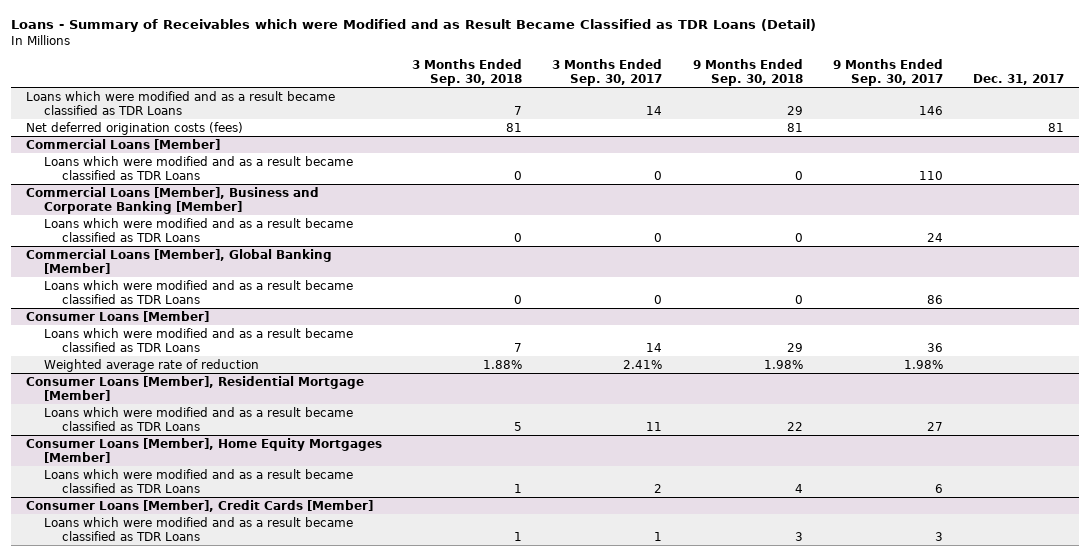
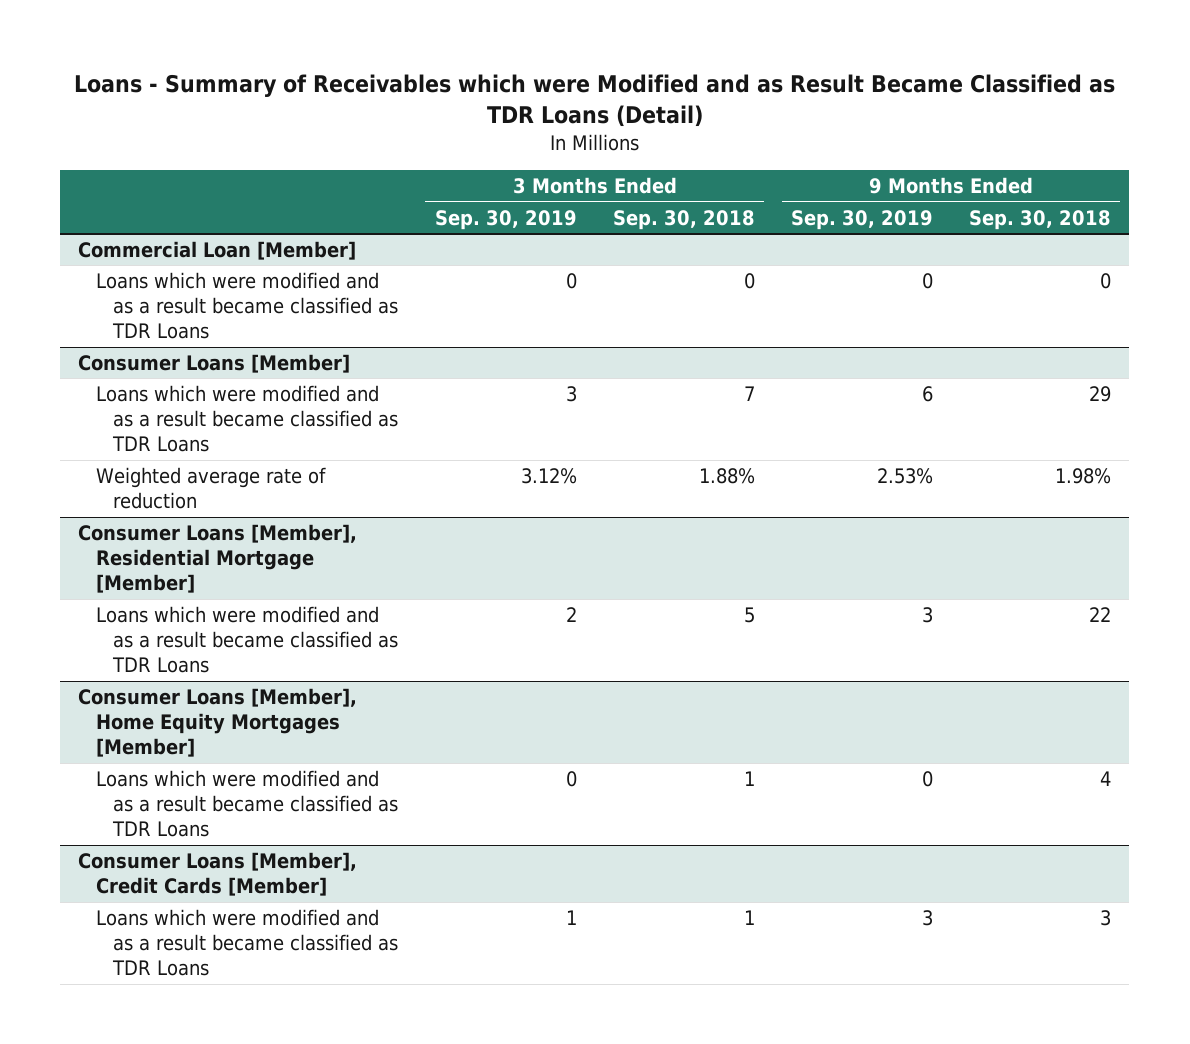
[552,58,663,87] 3 Months Ended Sep. 30, 2017 -> none
[832,58,943,87] 9 Months Ended Sep. 30, 2017 -> none
[972,74,1064,86] Dec. 31, 2017 -> none
none -> [434,209,577,230] Sep. 30, 2019
none -> [790,209,933,230] Sep. 30, 2019
[26,90,336,115] Loans which were modified and as a result became classified as TDR Loans -> none
[26,121,244,135] Net deferred origination costs (fees) -> none
[44,155,354,180] Loans which were modified and as a result became classified as TDR Loans -> none
[26,186,320,214] Commercial Loans [Member], Business and Corporate Banking [Member] -> none
[44,217,354,242] Loans which were modified and as a result became classified as TDR Loans -> none
[26,248,333,274] Commercial Loans [Member], Global Banking [Member] -> none
[26,138,221,150] Commercial Loans [Member] -> [78,241,357,261] Commercial Loan [Member]

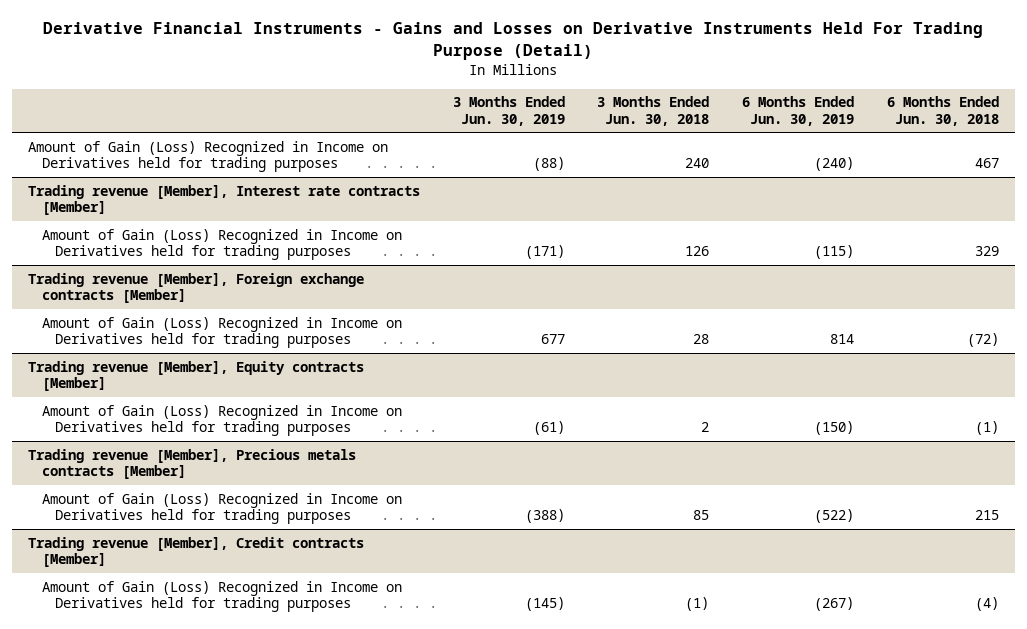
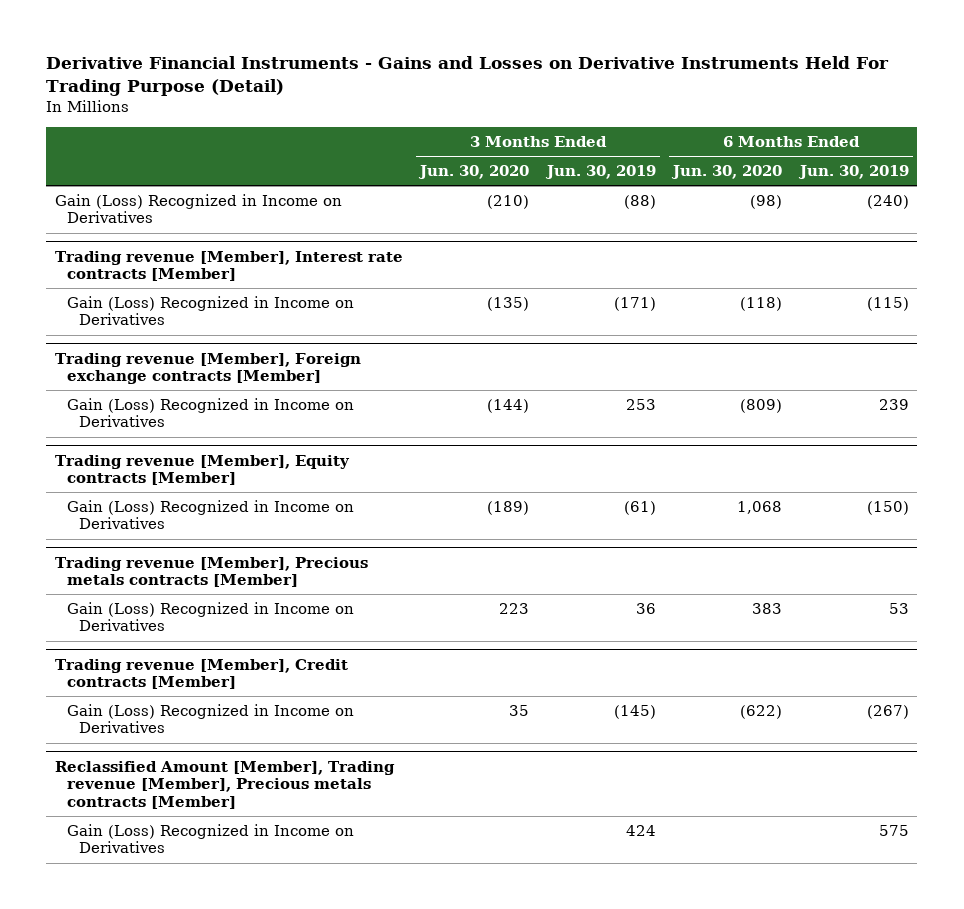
[597,96,710,126] 3 Months Ended Jun. 30, 2018 -> none
[886,96,999,126] 6 Months Ended Jun. 30, 2018 -> none
none -> [418,165,530,180] Jun. 30, 2020
none -> [671,165,783,180] Jun. 30, 2020
[28,140,389,173] Amount of Gain (Loss) Recognized in Income on Derivatives held for trading purposes -> [55,193,343,224] Gain (Loss) Recognized in Income on Derivatives
[41,228,402,261] Amount of Gain (Loss) Recognized in Income on Derivatives held for trading purposes -> [67,295,355,326] Gain (Loss) Recognized in Income on Derivatives
[41,316,402,349] Amount of Gain (Loss) Recognized in Income on Derivatives held for trading purposes -> [67,397,355,428] Gain (Loss) Recognized in Income on Derivatives
[540,334,565,345] 677 -> [625,398,656,410] 253
[830,334,855,345] 814 -> [878,398,909,410] 239
[41,404,402,437] Amount of Gain (Loss) Recognized in Income on Derivatives held for trading purposes -> [67,499,355,530] Gain (Loss) Recognized in Income on Derivatives
[41,492,402,525] Amount of Gain (Loss) Recognized in Income on Derivatives held for trading purposes -> [67,601,355,632] Gain (Loss) Recognized in Income on Derivatives
[524,509,565,524] (388) -> [635,602,656,614] 36
[814,509,855,524] (522) -> [888,602,909,614] 53
[41,580,402,613] Amount of Gain (Loss) Recognized in Income on Derivatives held for trading purposes -> [67,703,355,734] Gain (Loss) Recognized in Income on Derivatives
none -> [55,760,396,809] Reclassified Amount [Member], Trading revenue [Member], Precious metals contracts [Member]
none -> [67,823,355,854] Gain (Loss) Recognized in Income on Derivatives

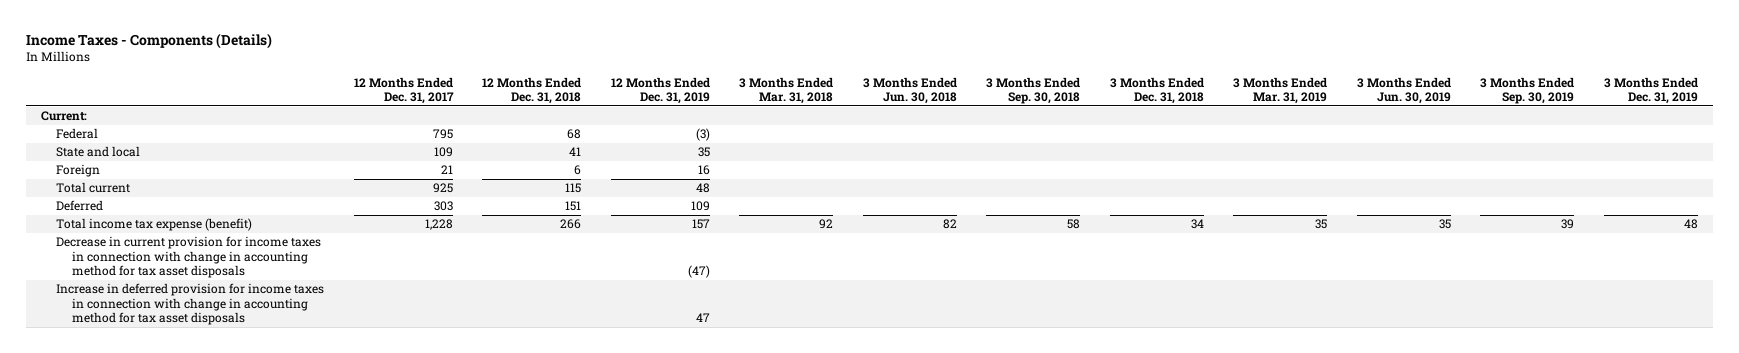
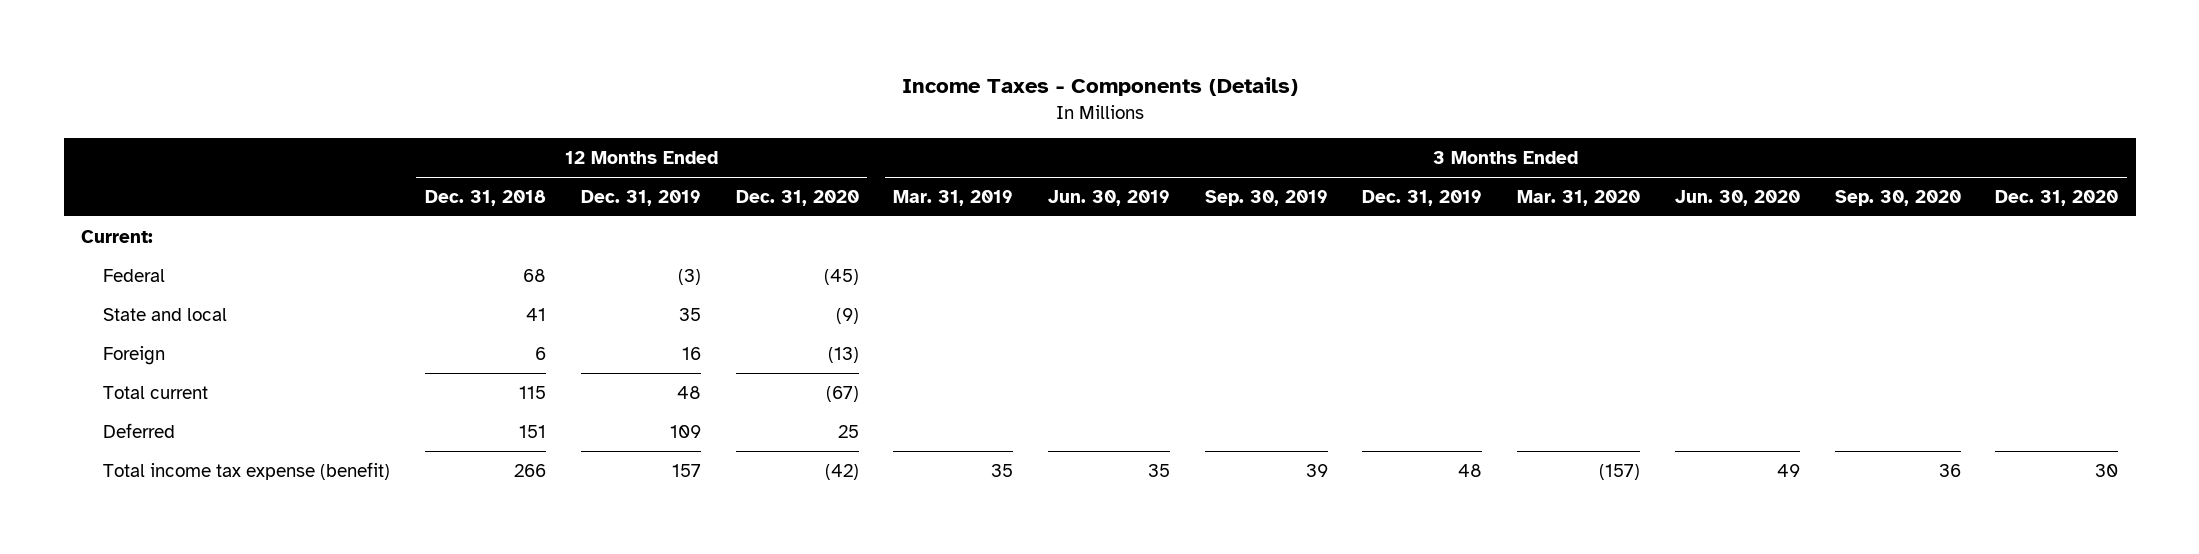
[353,76,454,104] 12 Months Ended Dec. 31, 2017 -> none
[739,76,834,104] 3 Months Ended Mar. 31, 2018 -> none
[862,76,957,104] 3 Months Ended Jun. 30, 2018 -> none
[986,76,1081,104] 3 Months Ended Sep. 30, 2018 -> none
[1109,76,1204,104] 3 Months Ended Dec. 31, 2018 -> none
none -> [735,189,859,206] Dec. 31, 2020
none -> [1517,189,1641,206] Mar. 31, 2020
none -> [1674,189,1800,206] Jun. 30, 2020
none -> [1834,189,1961,206] Sep. 30, 2020
none -> [1995,189,2119,206] Dec. 31, 2020
[56,236,322,279] Decrease in current provision for income taxes in connection with change in accounting method for tax asset disposals -> none
[56,283,325,326] Increase in deferred provision for income taxes in connection with change in accounting method for tax asset disposals -> none

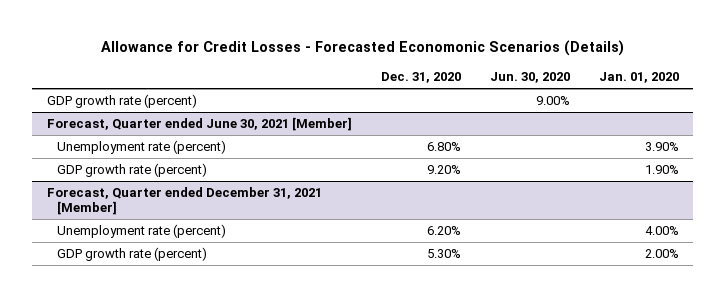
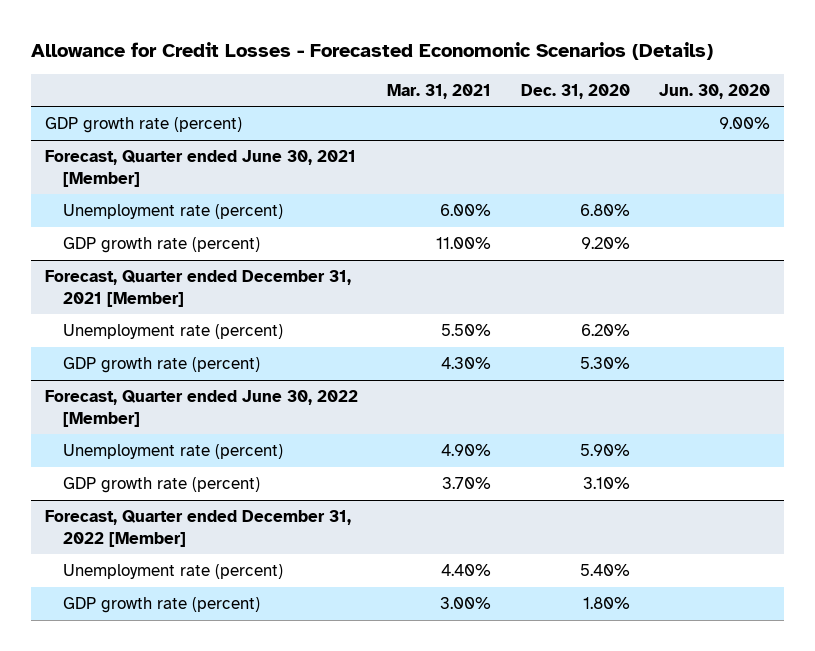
[598,72,679,84] Jan. 01, 2020 -> none
none -> [387,83,492,99] Mar. 31, 2021
none -> [45,390,359,427] Forecast, Quarter ended June 30, 2022 [Member]
none -> [63,444,284,460] Unemployment rate (percent)
none -> [63,477,261,494] GDP growth rate (percent)
none -> [45,510,352,547] Forecast, Quarter ended December 31, 2022 [Member]
none -> [63,564,284,580] Unemployment rate (percent)
none -> [63,597,261,614] GDP growth rate (percent)

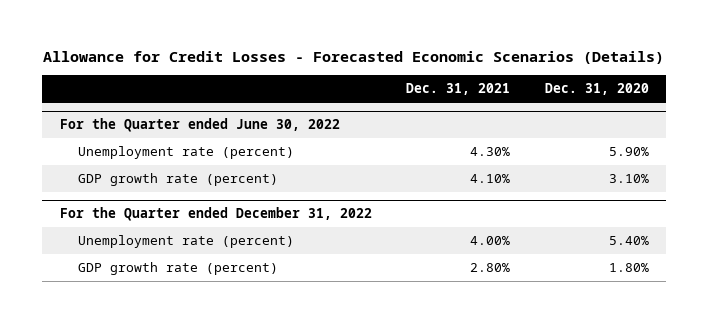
[30,41,713,60] Allowance for Credit Losses - Forecasted Economonic Scenarios (Details) -> [43,51,665,65] Allowance for Credit Losses - Forecasted Economic Scenarios (Details)
[387,83,492,99] Mar. 31, 2021 -> none
[658,83,770,99] Jun. 30, 2020 -> none
none -> [406,83,511,96] Dec. 31, 2021
[45,117,243,134] GDP growth rate (percent) -> none
[45,150,357,187] Forecast, Quarter ended June 30, 2021 [Member] -> none
[63,204,284,220] Unemployment rate (percent) -> none
[63,237,261,254] GDP growth rate (percent) -> none
[45,270,352,307] Forecast, Quarter ended December 31, 2021 [Member] -> none
[63,324,284,340] Unemployment rate (percent) -> none
[63,357,261,374] GDP growth rate (percent) -> none
[45,390,359,427] Forecast, Quarter ended June 30, 2022 [Member] -> [59,118,340,133] For the Quarter ended June 30, 2022
[45,510,352,547] Forecast, Quarter ended December 31, 2022 [Member] -> [59,207,372,222] For the Quarter ended December 31, 2022

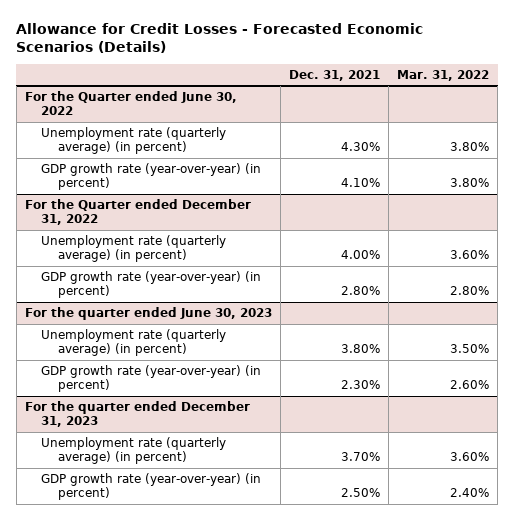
[545,83,650,96] Dec. 31, 2020 -> none
none -> [397,69,490,81] Mar. 31, 2022
[77,146,294,160] Unemployment rate (percent) -> [41,127,227,155] Unemployment rate (quarterly average) (in percent)
[77,173,278,187] GDP growth rate (percent) -> [41,163,262,191] GDP growth rate (year-over-year) (in percent)
[77,235,294,249] Unemployment rate (percent) -> [41,235,227,263] Unemployment rate (quarterly average) (in percent)
[77,262,278,276] GDP growth rate (percent) -> [41,271,262,299] GDP growth rate (year-over-year) (in percent)
none -> [24,307,272,321] For the quarter ended June 30, 2023
none -> [41,329,227,357] Unemployment rate (quarterly average) (in percent)
none -> [41,365,262,393] GDP growth rate (year-over-year) (in percent)
none -> [24,401,250,428] For the quarter ended December 31, 2023
none -> [41,437,227,465] Unemployment rate (quarterly average) (in percent)
none -> [41,473,262,501] GDP growth rate (year-over-year) (in percent)

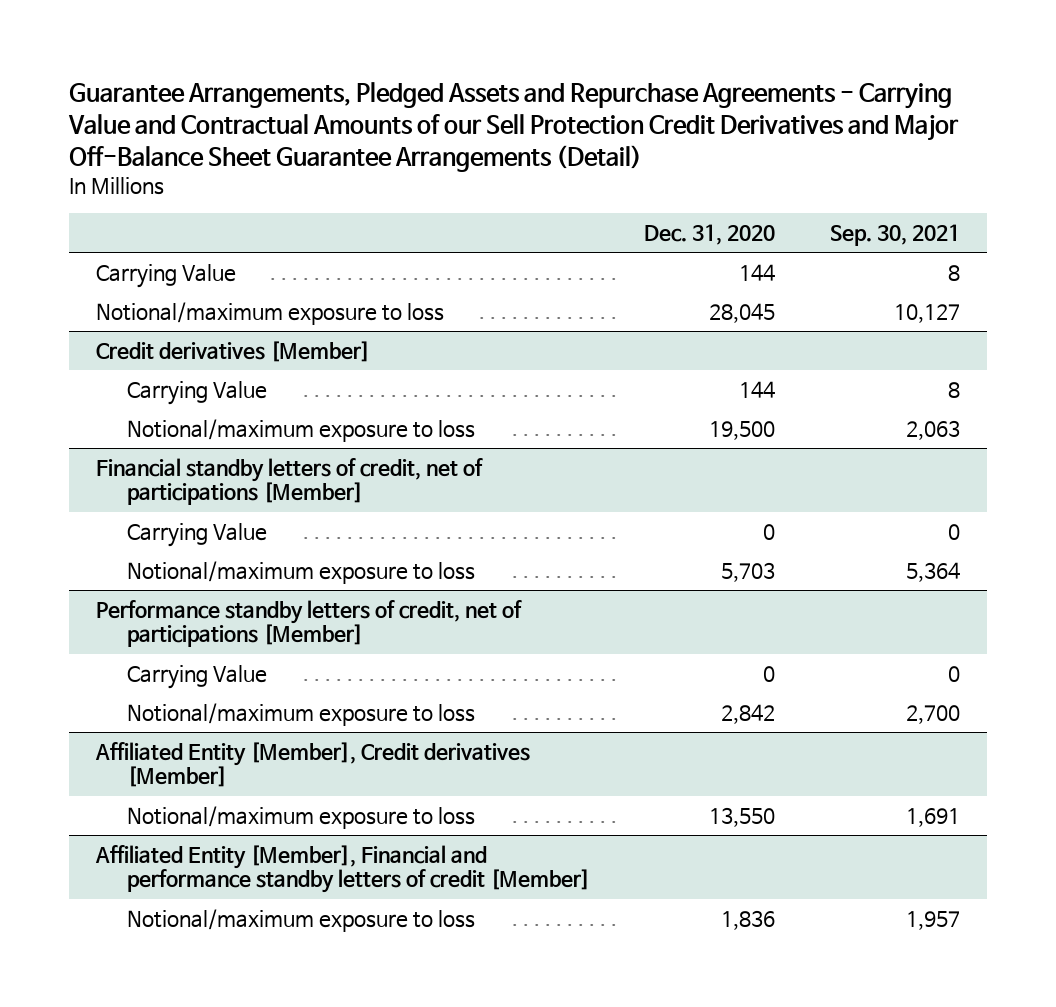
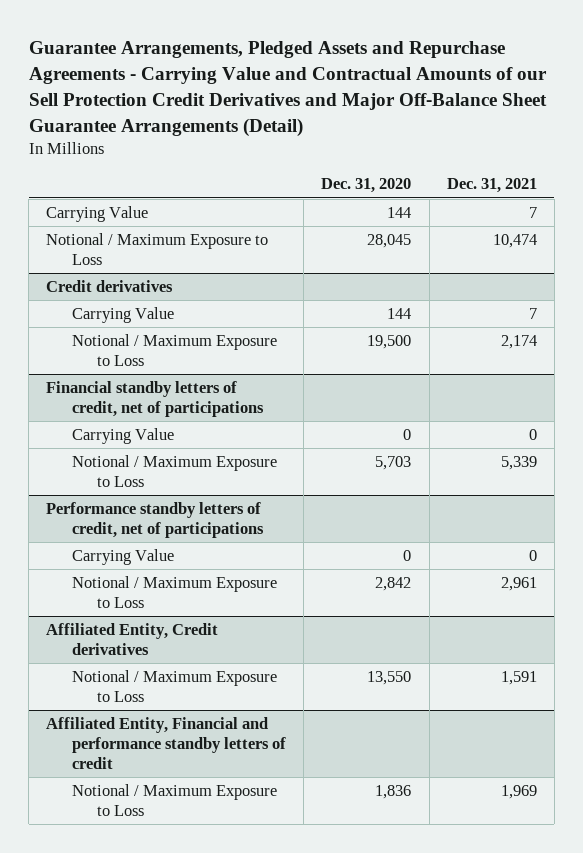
[829,224,960,247] Sep. 30, 2021 -> none
none -> [446,178,537,194] Dec. 31, 2021
[96,302,445,326] Notional/maximum exposure to loss -> [46,232,269,266] Notional / Maximum Exposure to Loss
[96,341,371,363] Credit derivatives [Member] -> [46,279,174,292] Credit derivatives
[126,419,475,443] Notional/maximum exposure to loss -> [71,333,277,367] Notional / Maximum Exposure to Loss
[96,458,484,506] Financial standby letters of credit, net of participations [Member] -> [46,380,264,418] Financial standby letters of credit, net of participations
[126,561,475,585] Notional/maximum exposure to loss -> [71,454,277,488] Notional / Maximum Exposure to Loss
[96,600,523,648] Performance standby letters of credit, net of participations [Member] -> [46,501,264,539] Performance standby letters of credit, net of participations
[126,703,475,727] Notional/maximum exposure to loss -> [71,575,277,609] Notional / Maximum Exposure to Loss
[95,742,531,788] Affiliated Entity [Member], Credit derivatives [Member] -> [46,622,219,656] Affiliated Entity, Credit derivatives
[126,806,475,830] Notional/maximum exposure to loss -> [71,669,277,703] Notional / Maximum Exposure to Loss
[95,845,590,894] Affiliated Entity [Member], Financial and performance standby letters of credit [Member] -> [46,716,286,770] Affiliated Entity, Financial and performance standby letters of credit
[126,909,475,933] Notional/maximum exposure to loss -> [71,783,277,817] Notional / Maximum Exposure to Loss

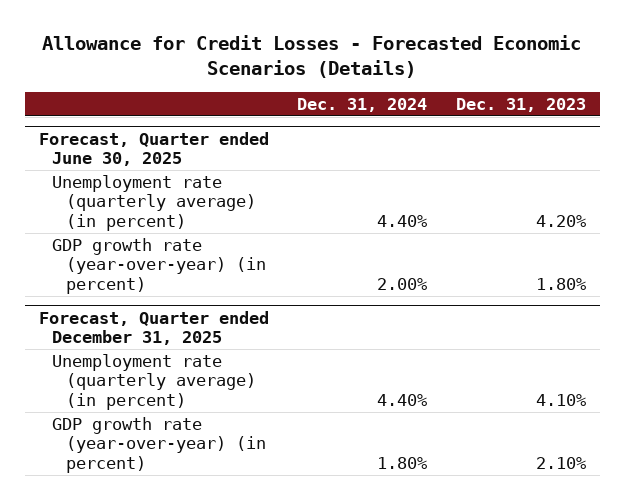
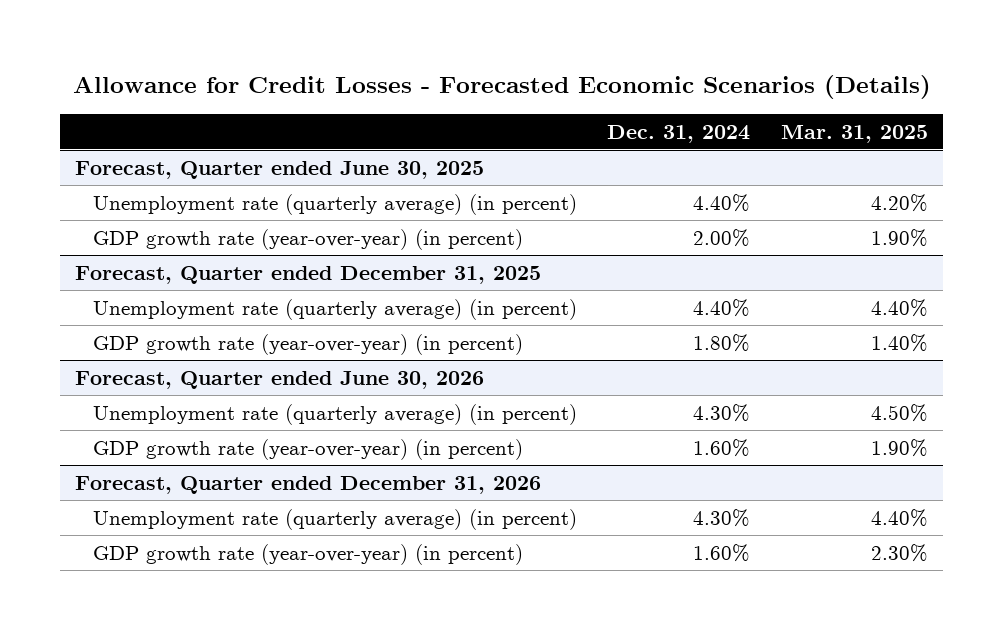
[455,97,586,112] Dec. 31, 2023 -> none
none -> [780,124,928,143] Mar. 31, 2025
none -> [75,370,485,389] Forecast, Quarter ended June 30, 2026
none -> [92,403,577,425] Unemployment rate (quarterly average) (in percent)
none -> [92,438,523,460] GDP growth rate (year-over-year) (in percent)
none -> [75,475,542,494] Forecast, Quarter ended December 31, 2026
none -> [92,508,577,530] Unemployment rate (quarterly average) (in percent)
none -> [92,543,523,565] GDP growth rate (year-over-year) (in percent)

